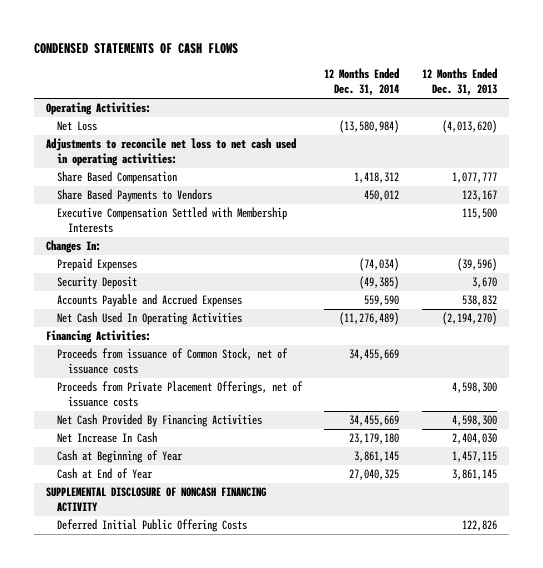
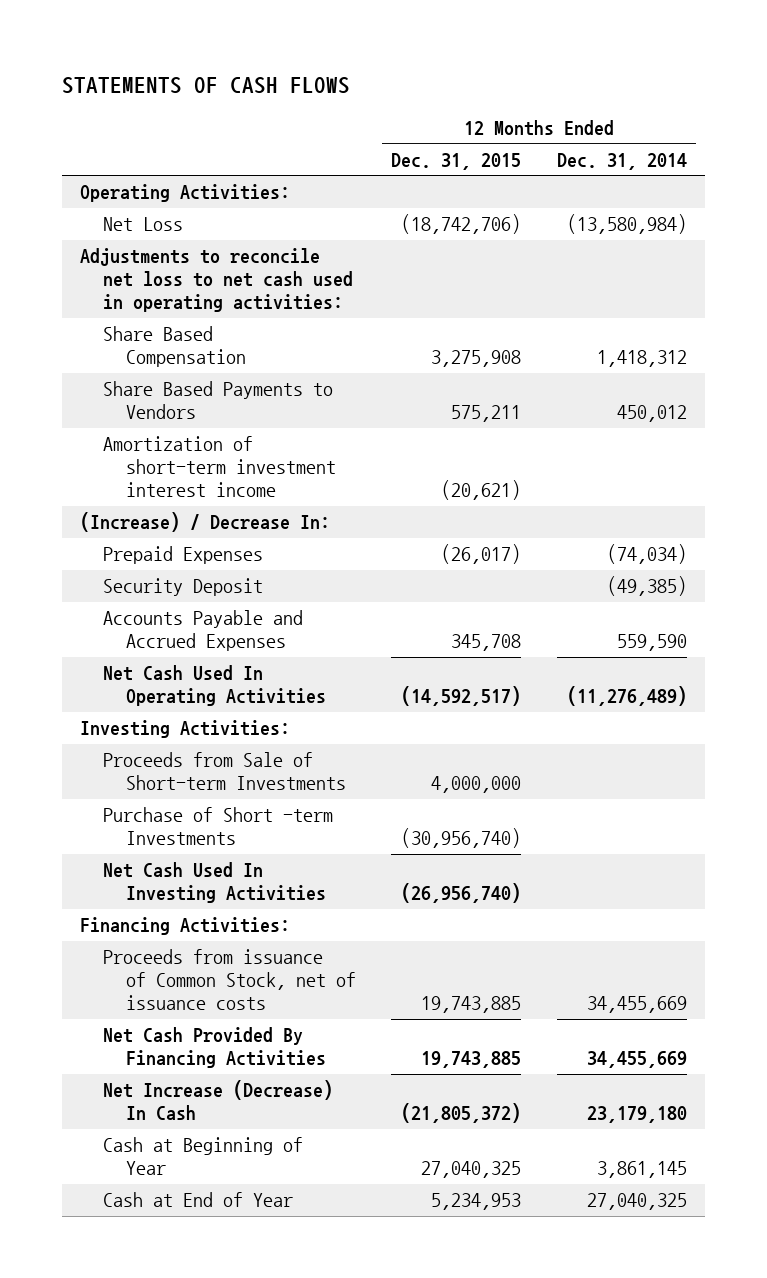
[34,42,239,54] CONDENSED STATEMENTS OF CASH FLOWS -> [61,76,350,94] STATEMENTS OF CASH FLOWS
[422,68,498,97] 12 Months Ended Dec. 31, 2013 -> none
none -> [391,152,522,170] Dec. 31, 2015
[56,207,287,234] Executive Compensation Settled with Membership Interests -> none
none -> [102,436,336,497] Amortization of short-term investment interest income
[45,240,101,254] Changes In: -> [79,512,330,533] (Increase) / Decrease In:
none -> [79,720,290,739] Investing Activities:
none -> [102,752,346,791] Proceeds from Sale of Short-term Investments
none -> [102,807,333,846] Purchase of Short -term Investments
none -> [102,862,326,904] Net Cash Used In Investing Activities
[56,381,303,408] Proceeds from Private Placement Offerings, net of issuance costs -> none
[56,432,157,444] Net Increase In Cash -> [102,1080,333,1121] Net Increase (Decrease) In Cash
[45,487,267,513] SUPPLEMENTAL DISCLOSURE OF NONCASH FINANCING ACTIVITY -> none
[56,519,247,533] Deferred Initial Public Offering Costs -> none

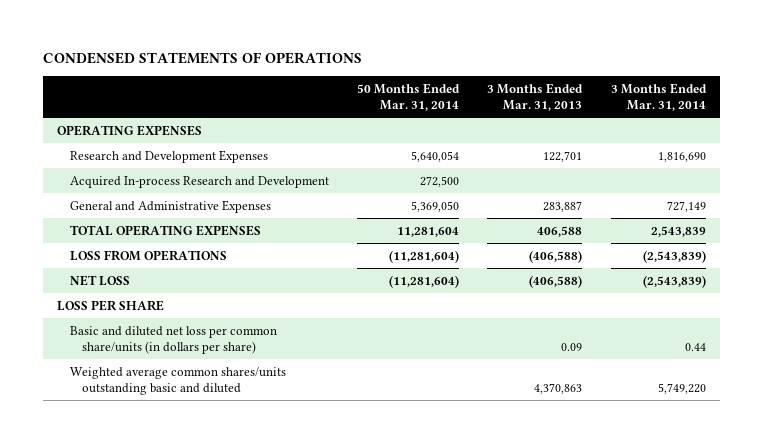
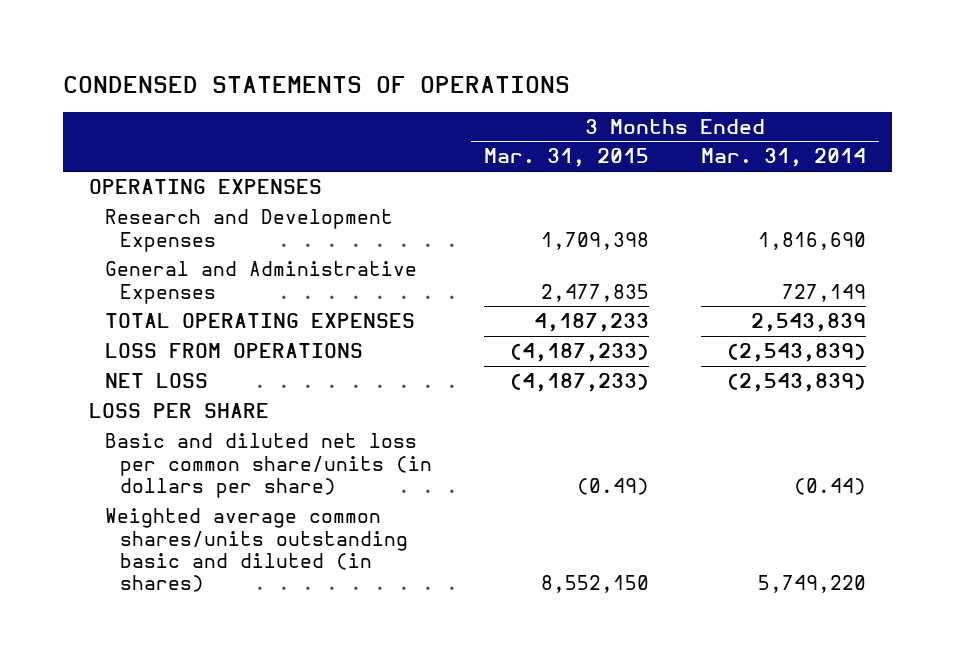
[356,82,460,111] 50 Months Ended Mar. 31, 2014 -> none
[487,82,584,111] 3 Months Ended Mar. 31, 2013 -> none
none -> [483,148,649,168] Mar. 31, 2015
[69,175,329,188] Acquired In-process Research and Development -> none
[684,342,706,351] 0.44 -> [793,478,866,496] (0.44)
[69,366,286,395] Weighted average common shares/units outstanding basic and diluted -> [104,508,408,593] Weighted average common shares/units outstanding basic and diluted (in shares)

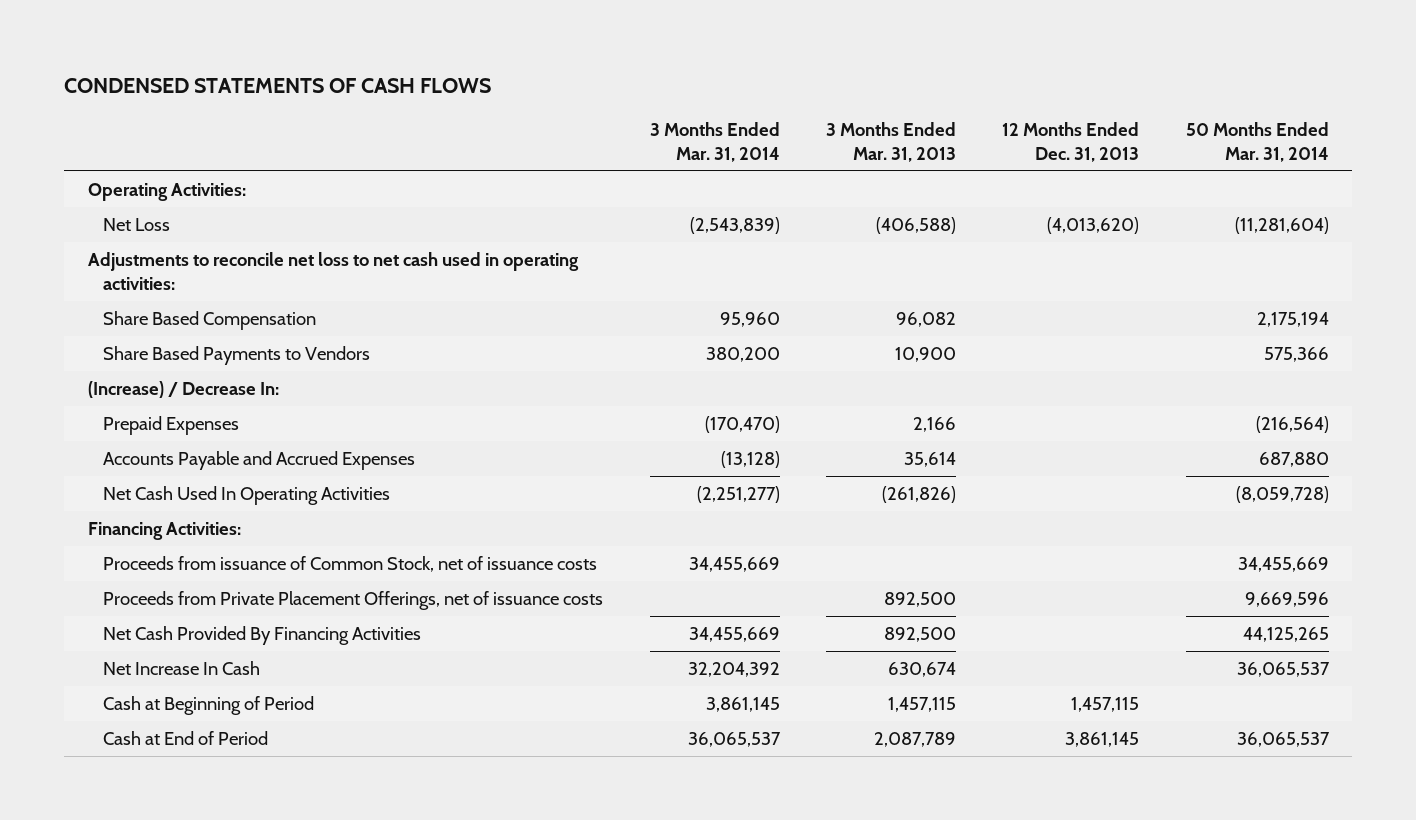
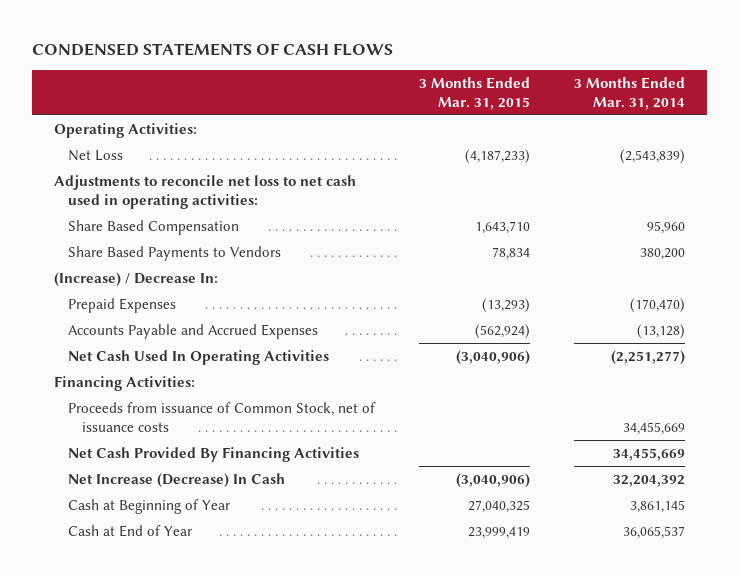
[825,121,956,162] 3 Months Ended Mar. 31, 2013 -> none
[1002,121,1140,162] 12 Months Ended Dec. 31, 2013 -> none
[1185,121,1329,162] 50 Months Ended Mar. 31, 2014 -> none
none -> [419,76,531,110] 3 Months Ended Mar. 31, 2015
[103,590,604,610] Proceeds from Private Placement Offerings, net of issuance costs -> none
[103,660,261,675] Net Increase In Cash -> [68,472,286,488] Net Increase (Decrease) In Cash
[103,695,315,715] Cash at Beginning of Period -> [68,498,232,514] Cash at Beginning of Year
[103,730,269,745] Cash at End of Period -> [68,524,194,537] Cash at End of Year

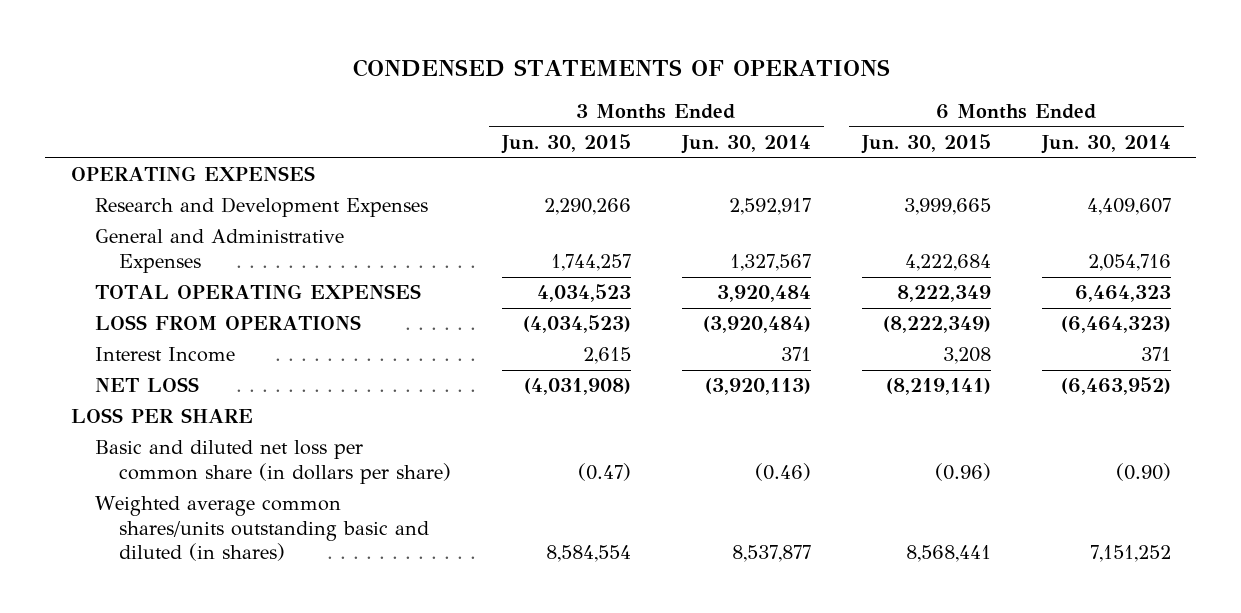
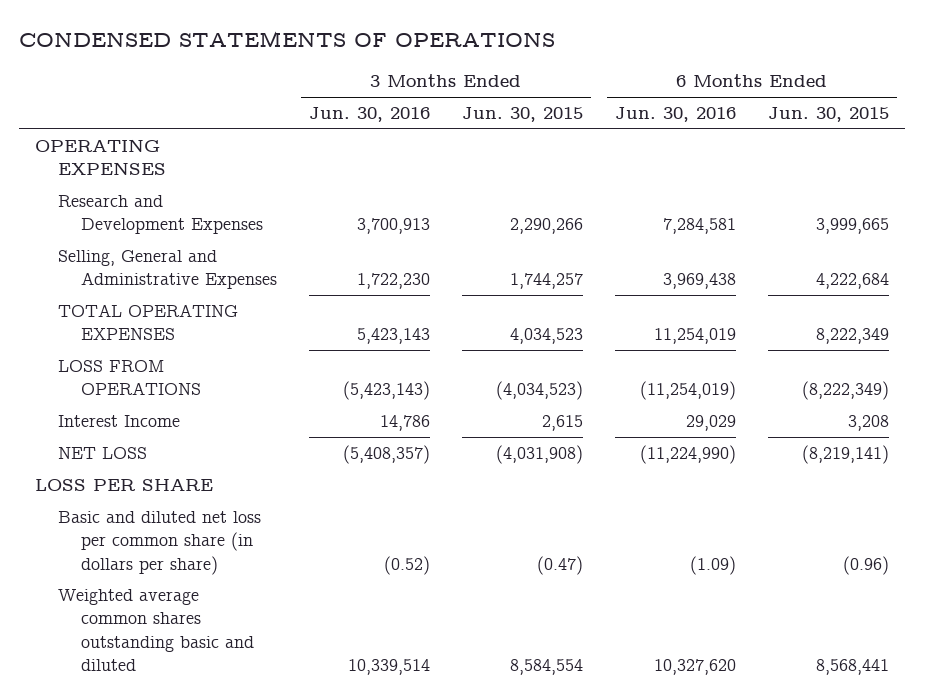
[680,135,811,155] Jun. 30, 2014 -> none
[1040,135,1171,155] Jun. 30, 2014 -> none
none -> [309,107,431,123] Jun. 30, 2016
none -> [615,107,737,123] Jun. 30, 2016
[94,229,344,273] General and Administrative Expenses -> [58,250,278,290] Selling, General and Administrative Expenses
[94,496,429,562] Weighted average common shares/units outstanding basic and diluted (in shares) -> [58,589,255,672] Weighted average common shares outstanding basic and diluted

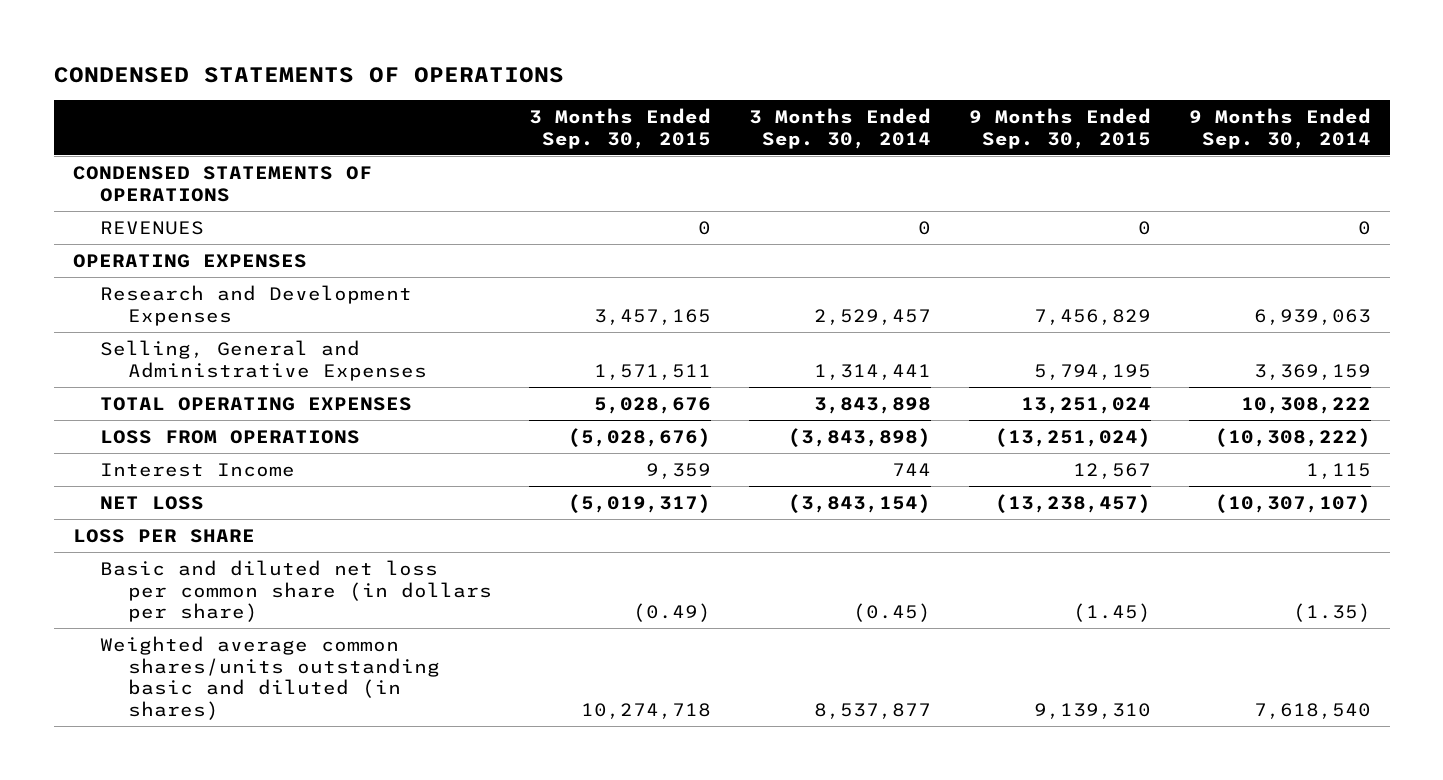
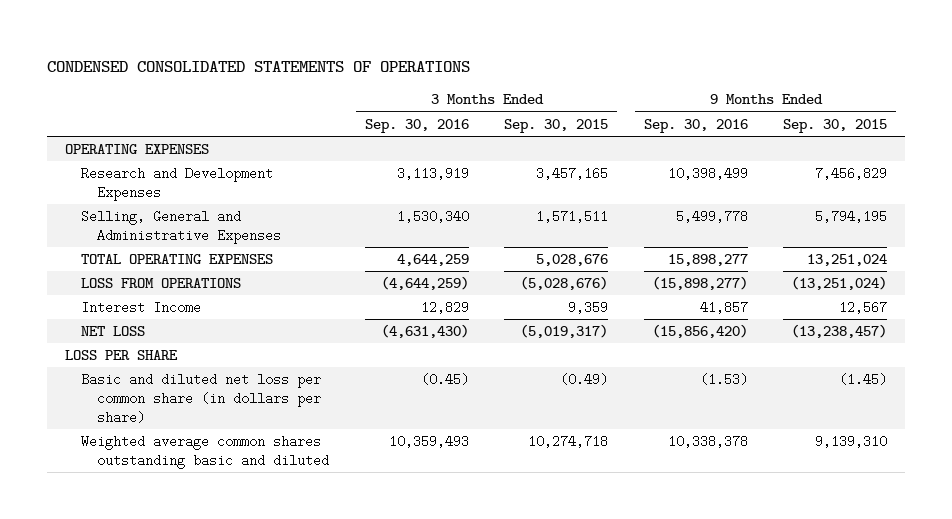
[53,66,564,83] CONDENSED STATEMENTS OF OPERATIONS -> [47,60,471,72] CONDENSED CONSOLIDATED STATEMENTS OF OPERATIONS
[749,107,932,149] 3 Months Ended Sep. 30, 2014 -> none
[1188,107,1371,149] 9 Months Ended Sep. 30, 2014 -> none
none -> [364,118,469,133] Sep. 30, 2016
none -> [643,118,748,133] Sep. 30, 2016
[72,165,372,202] CONDENSED STATEMENTS OF OPERATIONS -> none
[100,220,205,235] REVENUES -> none
[100,635,440,720] Weighted average common shares/units outstanding basic and diluted (in shares) -> [81,434,330,469] Weighted average common shares outstanding basic and diluted

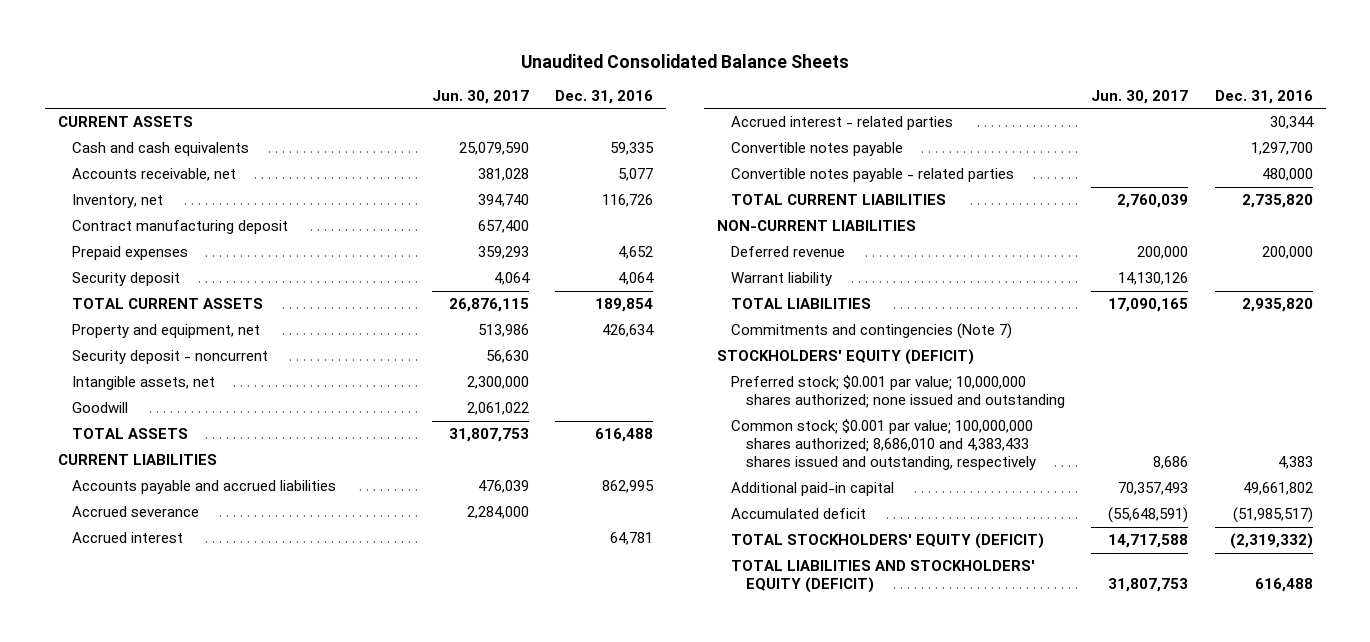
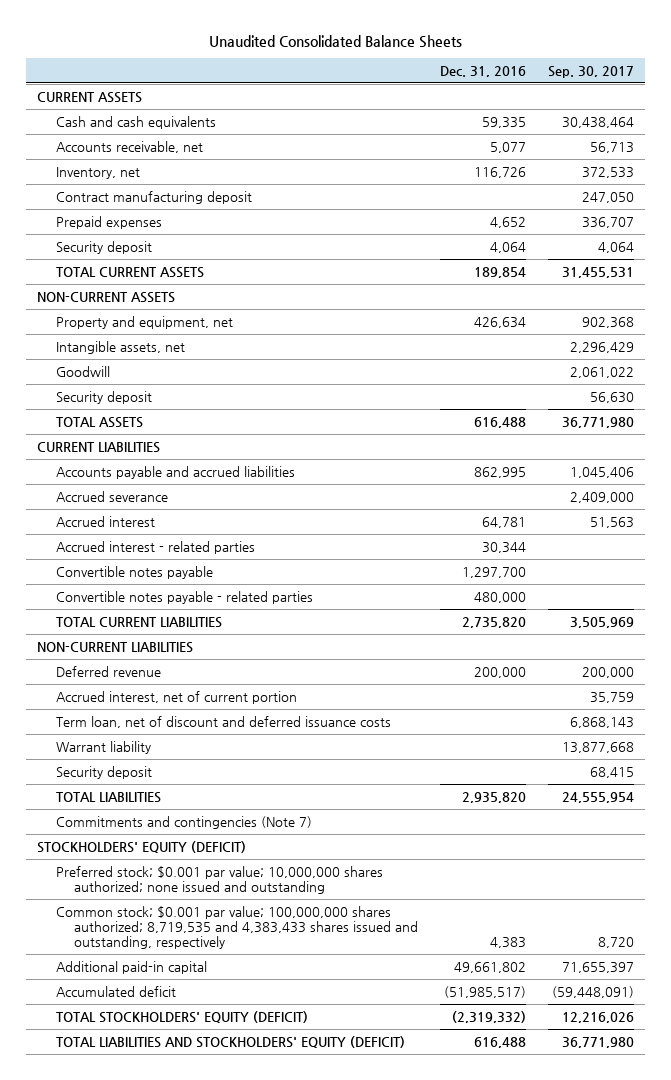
[431,90,529,105] Jun. 30, 2017 -> none
none -> [548,65,635,78] Sep. 30, 2017
none -> [37,291,176,303] NON-CURRENT ASSETS
[71,350,268,365] Security deposit - noncurrent -> none
none -> [55,390,152,404] Security deposit
none -> [55,690,297,704] Accrued interest, net of current portion
none -> [55,715,391,728] Term loan, net of discount and deferred issuance costs
none -> [55,765,152,779] Security deposit
[731,419,1036,471] Common stock; $0.001 par value; 100,000,000 shares authorized; 8,686,010 and 4,383,433 shares issued and outstanding, respectively -> [55,905,419,949] Common stock; $0.001 par value; 100,000,000 shares authorized; 8,719,535 and 4,383,433 shares issued and outstanding, respectively

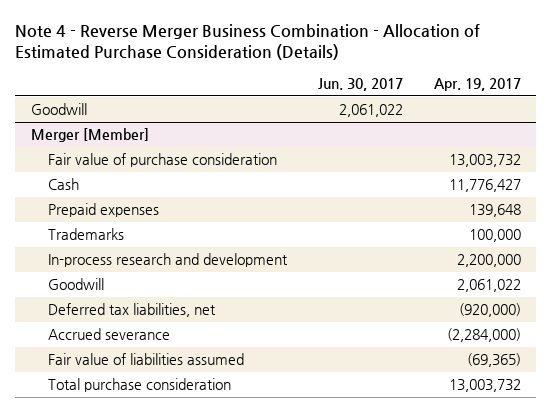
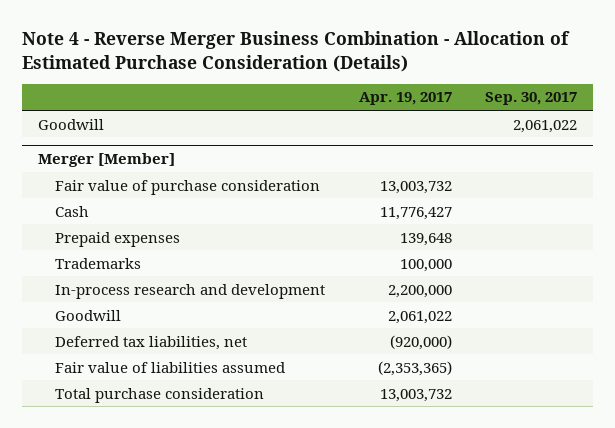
[318,78,404,92] Jun. 30, 2017 -> none
none -> [484,92,577,106] Sep. 30, 2017
[48,328,171,341] Accrued severance -> none
[466,353,521,368] (69,365) -> [377,360,452,376] (2,353,365)

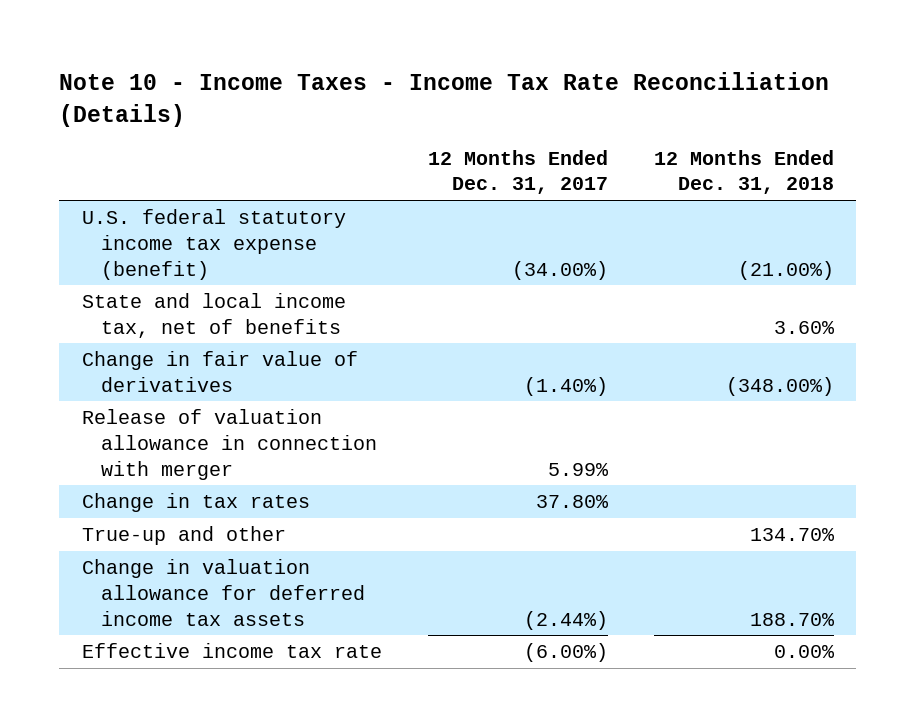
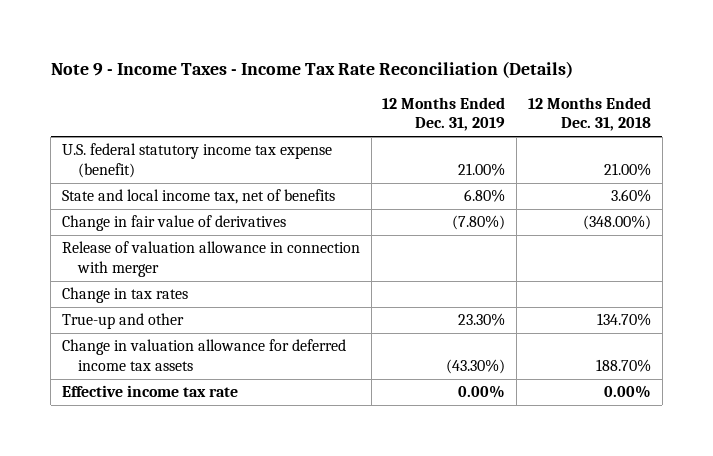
[59,72,830,127] Note 10 - Income Taxes - Income Tax Rate Reconciliation (Details) -> [50,60,573,78] Note 9 - Income Taxes - Income Tax Rate Reconciliation (Details)
[427,149,608,195] 12 Months Ended Dec. 31, 2017 -> none
none -> [382,96,506,132] 12 Months Ended Dec. 31, 2019
[737,260,834,280] (21.00%) -> [603,163,651,177] 21.00%

